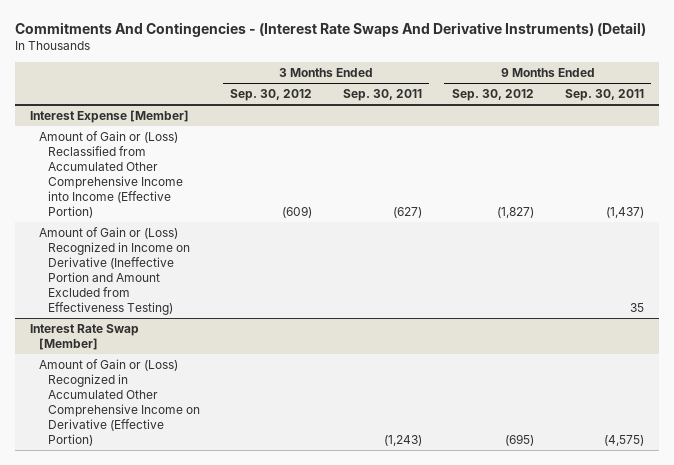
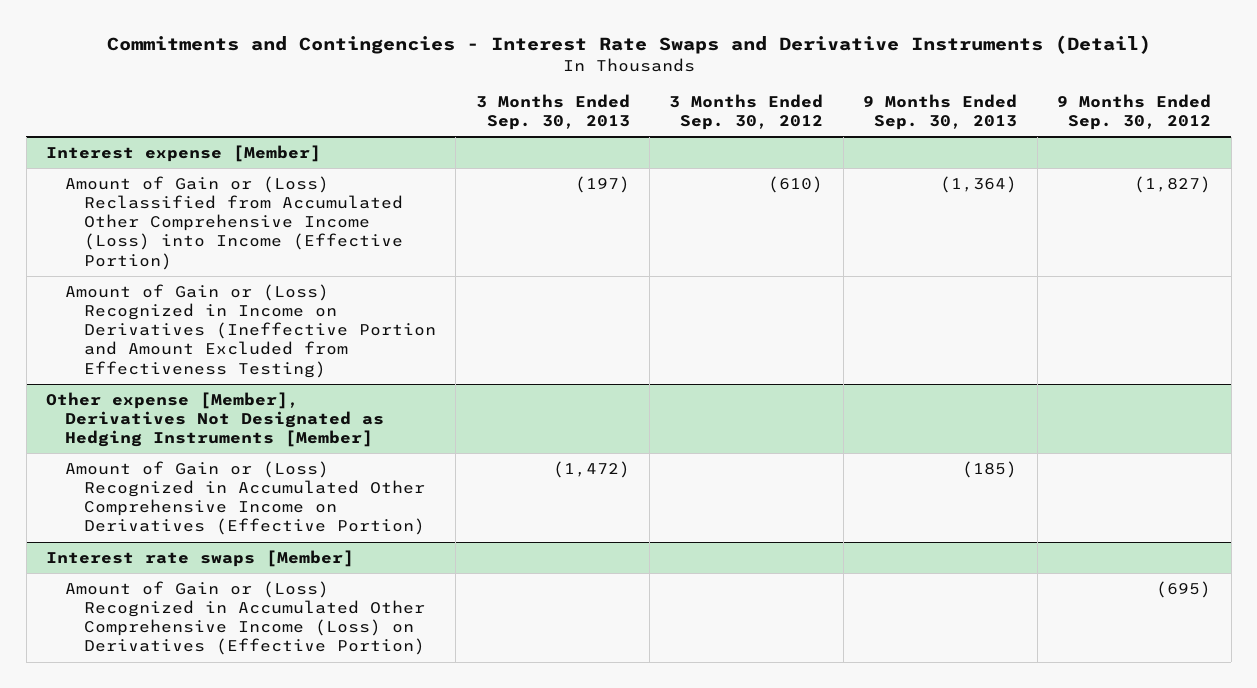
[15,21,647,37] Commitments And Contingencies - (Interest Rate Swaps And Derivative Instruments) (Detail) -> [106,34,1151,54] Commitments and Contingencies - Interest Rate Swaps and Derivative Instruments (Detail)
[342,88,422,101] Sep. 30, 2011 -> none
[564,88,644,101] Sep. 30, 2011 -> none
none -> [475,93,630,130] 3 Months Ended Sep. 30, 2013
none -> [863,93,1018,130] 9 Months Ended Sep. 30, 2013
[30,109,190,123] Interest Expense [Member] -> [46,144,322,162] Interest expense [Member]
[39,130,183,218] Amount of Gain or (Loss) Reclassified from Accumulated Other Comprehensive Income into Income (Effective Portion) -> [64,175,403,270] Amount of Gain or (Loss) Reclassified from Accumulated Other Comprehensive Income (Loss) into Income (Effective Portion)
[282,205,313,218] (609) -> [768,175,824,193] (610)
[39,226,190,315] Amount of Gain or (Loss) Recognized in Income on Derivative (Ineffective Portion and Amount Excluded from Effectiveness Testing) -> [64,283,436,378] Amount of Gain or (Loss) Recognized in Income on Derivatives (Ineffective Portion and Amount Excluded from Effectiveness Testing)
none -> [46,391,384,448] Other expense [Member], Derivatives Not Designated as Hedging Instruments [Member]
none -> [64,460,425,536] Amount of Gain or (Loss) Recognized in Accumulated Other Comprehensive Income on Derivatives (Effective Portion)
[30,323,140,350] Interest Rate Swap [Member] -> [46,549,355,567] Interest rate swaps [Member]
[39,358,200,446] Amount of Gain or (Loss) Recognized in Accumulated Other Comprehensive Income on Derivative (Effective Portion) -> [64,580,425,656] Amount of Gain or (Loss) Recognized in Accumulated Other Comprehensive Income (Loss) on Derivatives (Effective Portion)

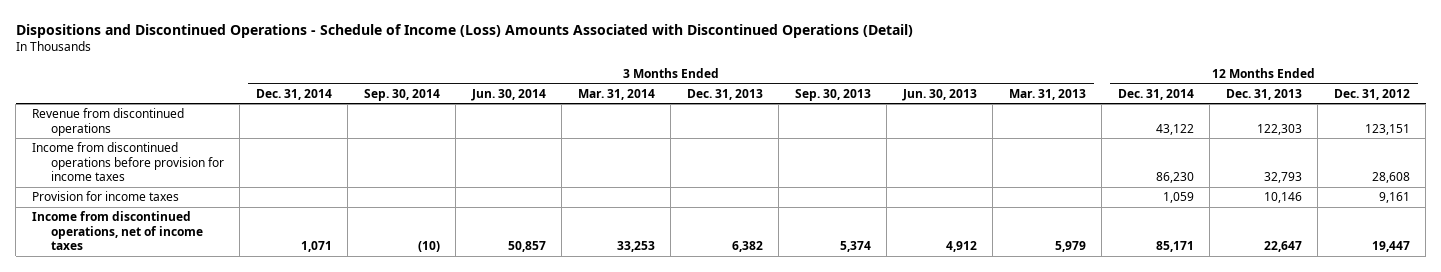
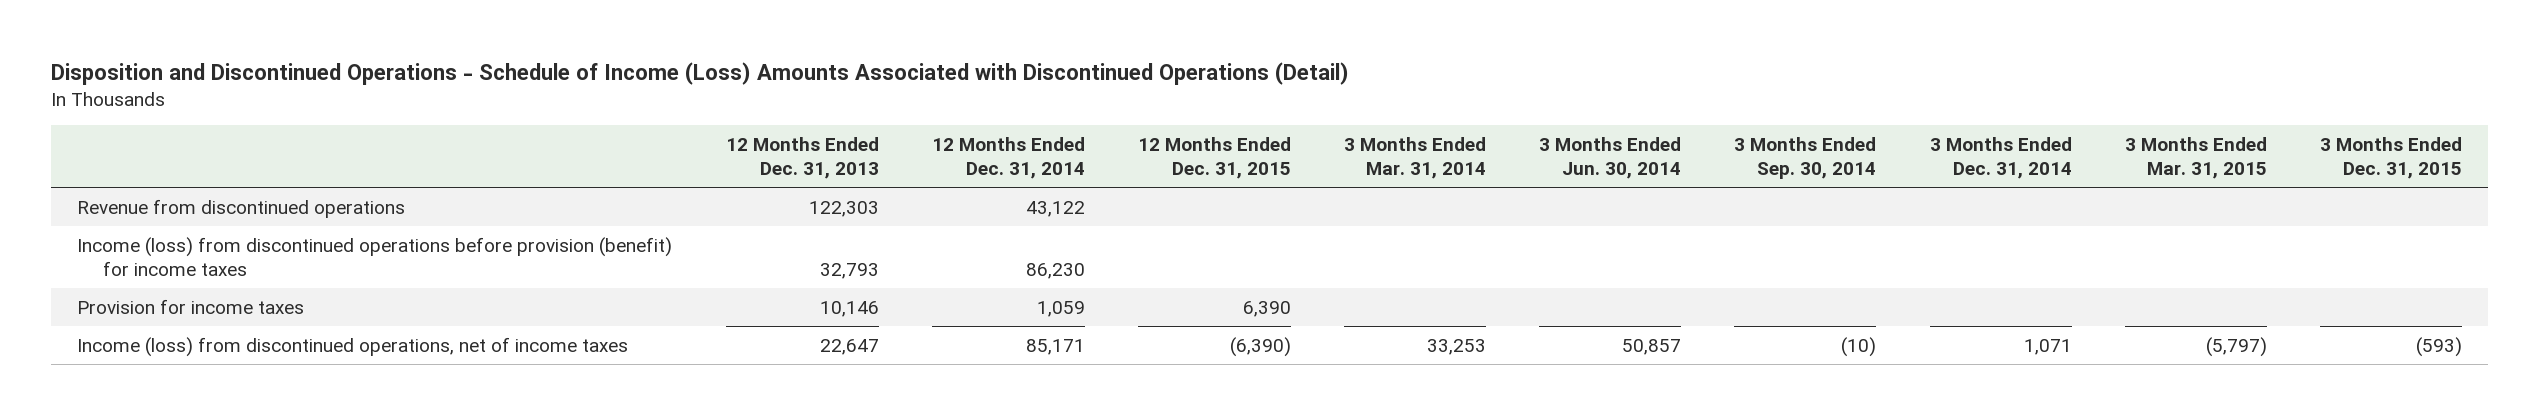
[15,23,913,38] Dispositions and Discontinued Operations - Schedule of Income (Loss) Amounts Associated with Discontinued Operations (Detail) -> [50,62,1349,86] Disposition and Discontinued Operations - Schedule of Income (Loss) Amounts Associated with Discontinued Operations (Detail)
[686,88,763,100] Dec. 31, 2013 -> none
[794,88,871,101] Sep. 30, 2013 -> none
[901,88,977,101] Jun. 30, 2013 -> none
[1008,88,1086,100] Mar. 31, 2013 -> none
[1333,88,1410,100] Dec. 31, 2012 -> none
none -> [1137,137,1291,179] 12 Months Ended Dec. 31, 2015
none -> [2124,137,2267,179] 3 Months Ended Mar. 31, 2015
none -> [2319,137,2462,179] 3 Months Ended Dec. 31, 2015
[31,142,224,182] Income from discontinued operations before provision for income taxes -> [77,236,673,276] Income (loss) from discontinued operations before provision (benefit) for income taxes
[31,211,203,251] Income from discontinued operations, net of income taxes -> [77,336,629,357] Income (loss) from discontinued operations, net of income taxes

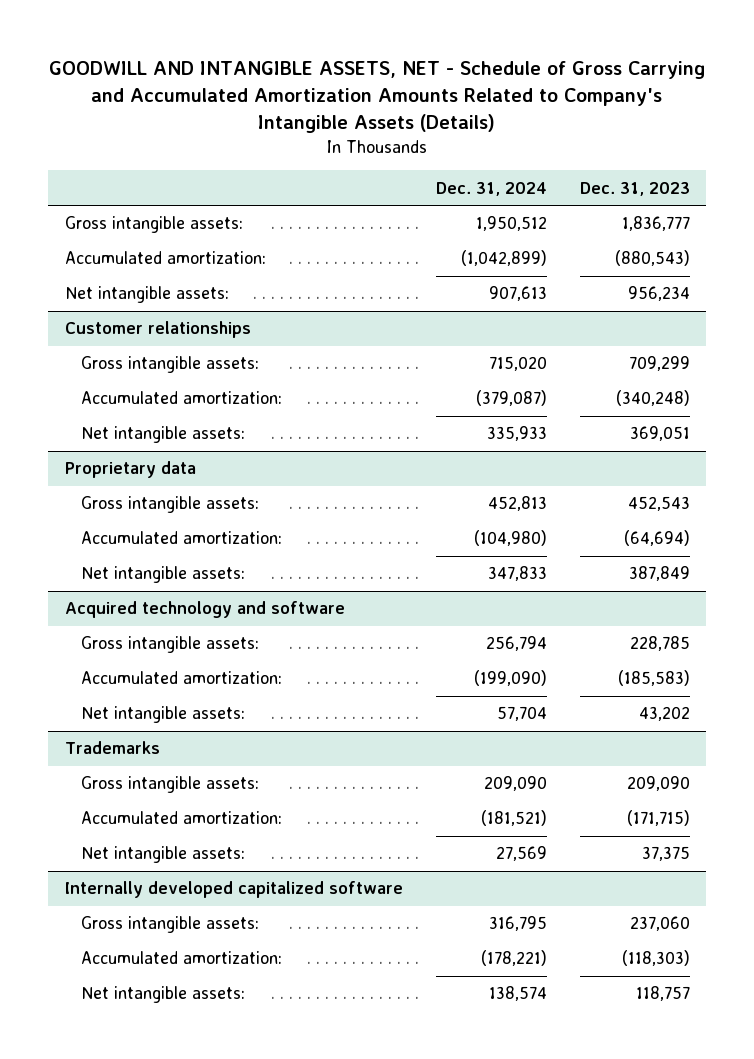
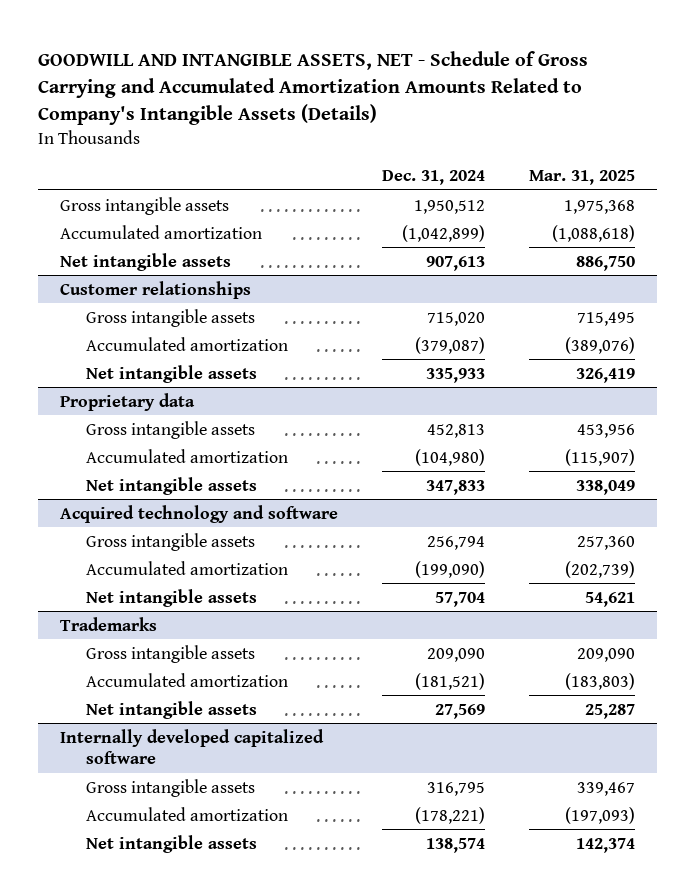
[579,181,690,196] Dec. 31, 2023 -> none
none -> [528,169,635,185] Mar. 31, 2025
[64,216,243,234] Gross intangible assets: -> [60,196,230,215] Gross intangible assets
[64,251,266,265] Accumulated amortization: -> [60,224,263,239] Accumulated amortization
[64,286,229,304] Net intangible assets: -> [60,252,232,271] Net intangible assets
[81,356,260,374] Gross intangible assets: -> [85,308,255,327] Gross intangible assets
[81,391,283,405] Accumulated amortization: -> [85,336,288,351] Accumulated amortization
[81,426,246,444] Net intangible assets: -> [85,364,257,383] Net intangible assets
[81,496,260,514] Gross intangible assets: -> [85,420,255,439] Gross intangible assets
[81,531,283,545] Accumulated amortization: -> [85,448,288,463] Accumulated amortization
[81,566,246,584] Net intangible assets: -> [85,476,257,495] Net intangible assets
[81,636,260,654] Gross intangible assets: -> [85,532,255,551] Gross intangible assets
[81,671,283,685] Accumulated amortization: -> [85,560,288,575] Accumulated amortization
[81,706,246,724] Net intangible assets: -> [85,588,257,607] Net intangible assets
[81,776,260,794] Gross intangible assets: -> [85,644,255,663] Gross intangible assets
[81,811,283,825] Accumulated amortization: -> [85,672,288,687] Accumulated amortization
[81,846,246,864] Net intangible assets: -> [85,700,257,719] Net intangible assets
[81,916,260,934] Gross intangible assets: -> [85,778,255,797] Gross intangible assets
[81,951,283,965] Accumulated amortization: -> [85,806,288,821] Accumulated amortization
[81,986,246,1004] Net intangible assets: -> [85,834,257,853] Net intangible assets

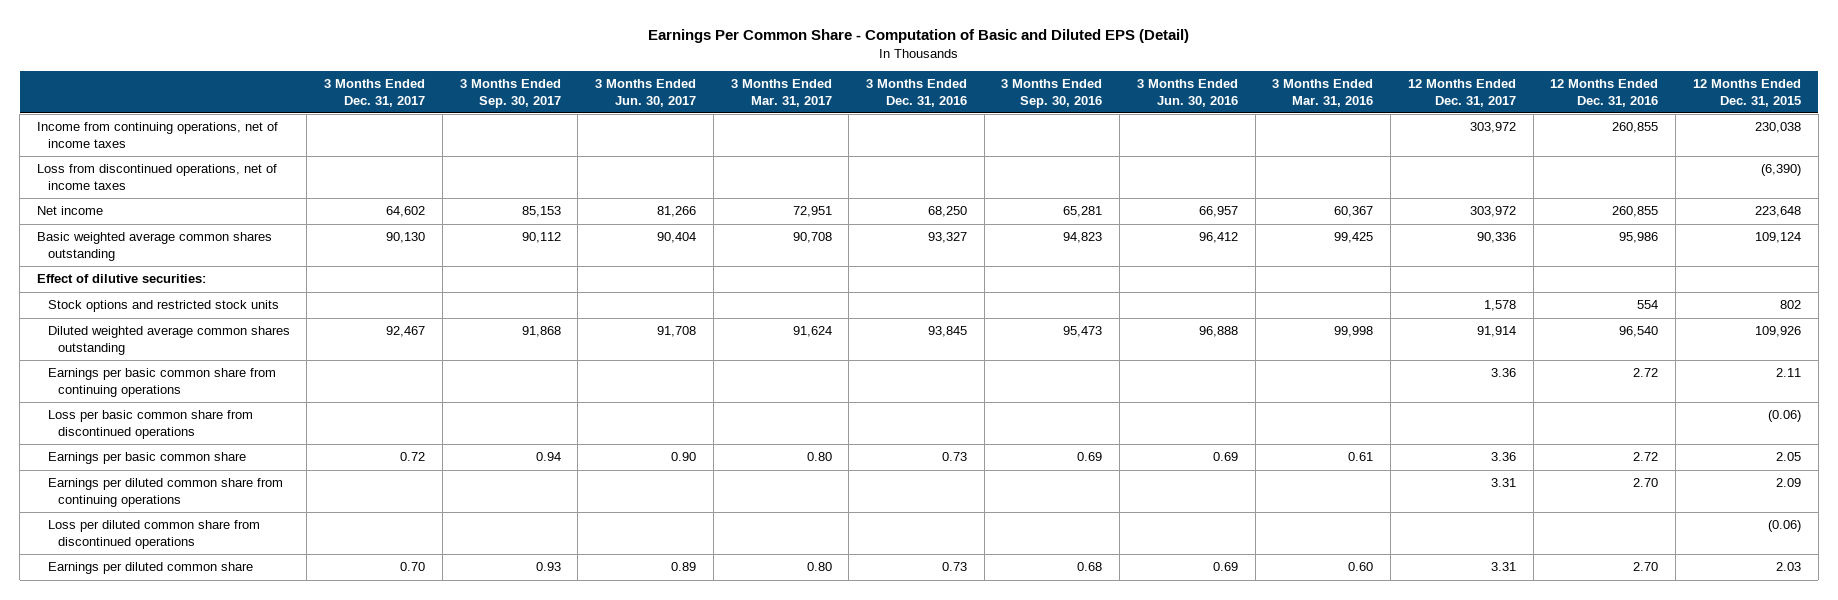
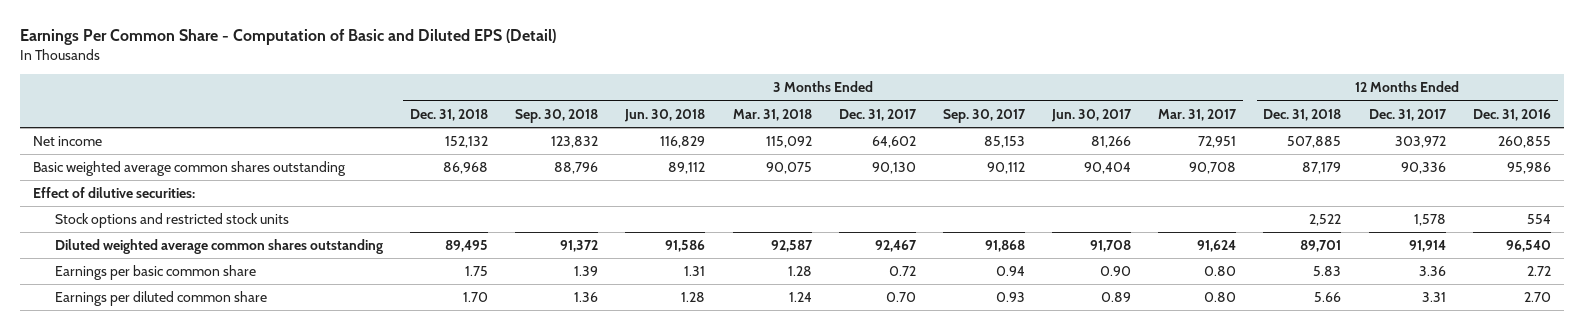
[866,78,968,107] 3 Months Ended Dec. 31, 2016 -> none
[1001,78,1103,108] 3 Months Ended Sep. 30, 2016 -> none
[1136,78,1238,107] 3 Months Ended Jun. 30, 2016 -> none
[1272,78,1374,107] 3 Months Ended Mar. 31, 2016 -> none
[1692,78,1801,107] 12 Months Ended Dec. 31, 2015 -> none
none -> [410,108,489,121] Dec. 31, 2018
none -> [515,108,599,123] Sep. 30, 2018
none -> [624,108,706,122] Jun. 30, 2018
none -> [732,108,812,121] Mar. 31, 2018
none -> [1263,108,1342,121] Dec. 31, 2018
[37,122,279,148] Income from continuing operations, net of income taxes -> none
[37,164,278,190] Loss from discontinued operations, net of income taxes -> none
[47,368,276,397] Earnings per basic common share from continuing operations -> none
[47,410,253,439] Loss per basic common share from discontinued operations -> none
[47,478,283,507] Earnings per diluted common share from continuing operations -> none
[47,520,260,549] Loss per diluted common share from discontinued operations -> none

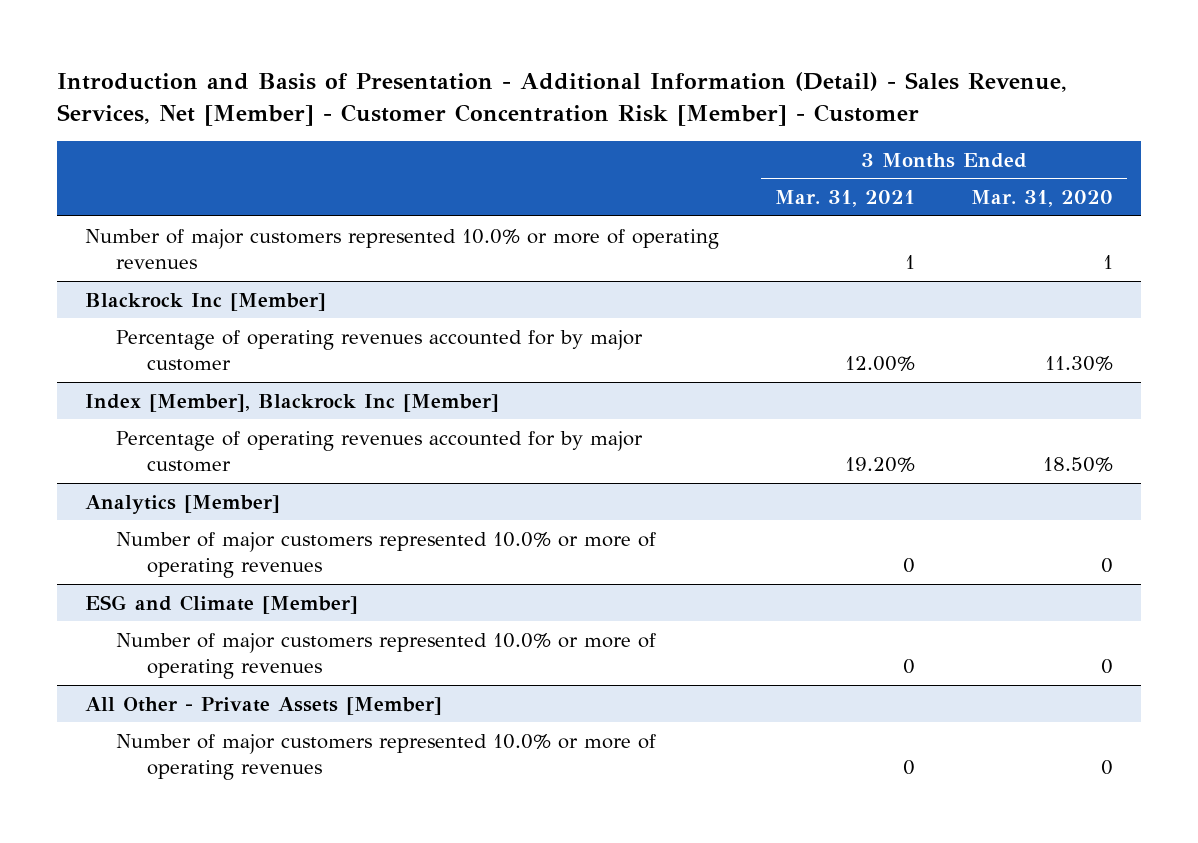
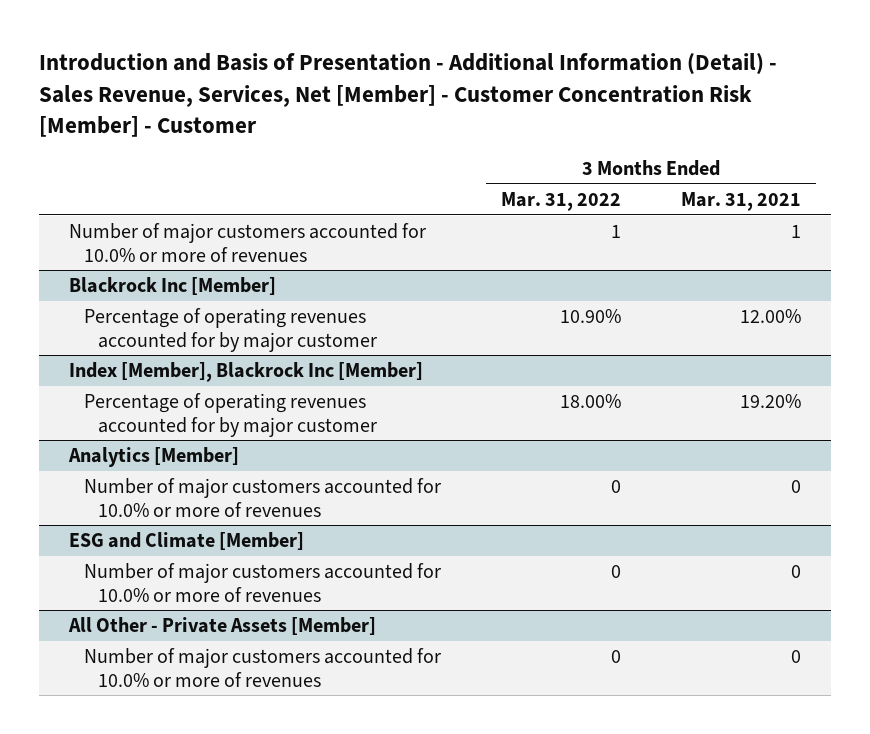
[971,190,1114,208] Mar. 31, 2020 -> none
none -> [500,192,621,212] Mar. 31, 2022
[84,228,719,269] Number of major customers represented 10.0% or more of operating revenues -> [69,223,427,262] Number of major customers accounted for 10.0% or more of revenues
[115,531,656,578] Number of major customers represented 10.0% or more of operating revenues -> [83,478,441,517] Number of major customers accounted for 10.0% or more of revenues
[115,632,656,679] Number of major customers represented 10.0% or more of operating revenues -> [83,563,441,602] Number of major customers accounted for 10.0% or more of revenues
[115,733,656,780] Number of major customers represented 10.0% or more of operating revenues -> [83,648,441,687] Number of major customers accounted for 10.0% or more of revenues

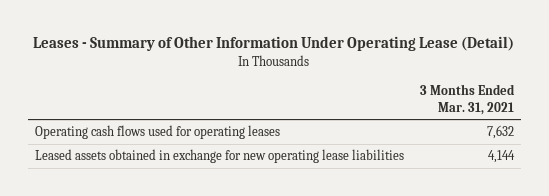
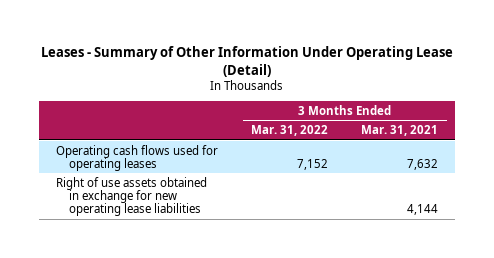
none -> [251,125,329,137] Mar. 31, 2022
[35,149,405,164] Leased assets obtained in exchange for new operating lease liabilities -> [55,176,207,217] Right of use assets obtained in exchange for new operating lease liabilities

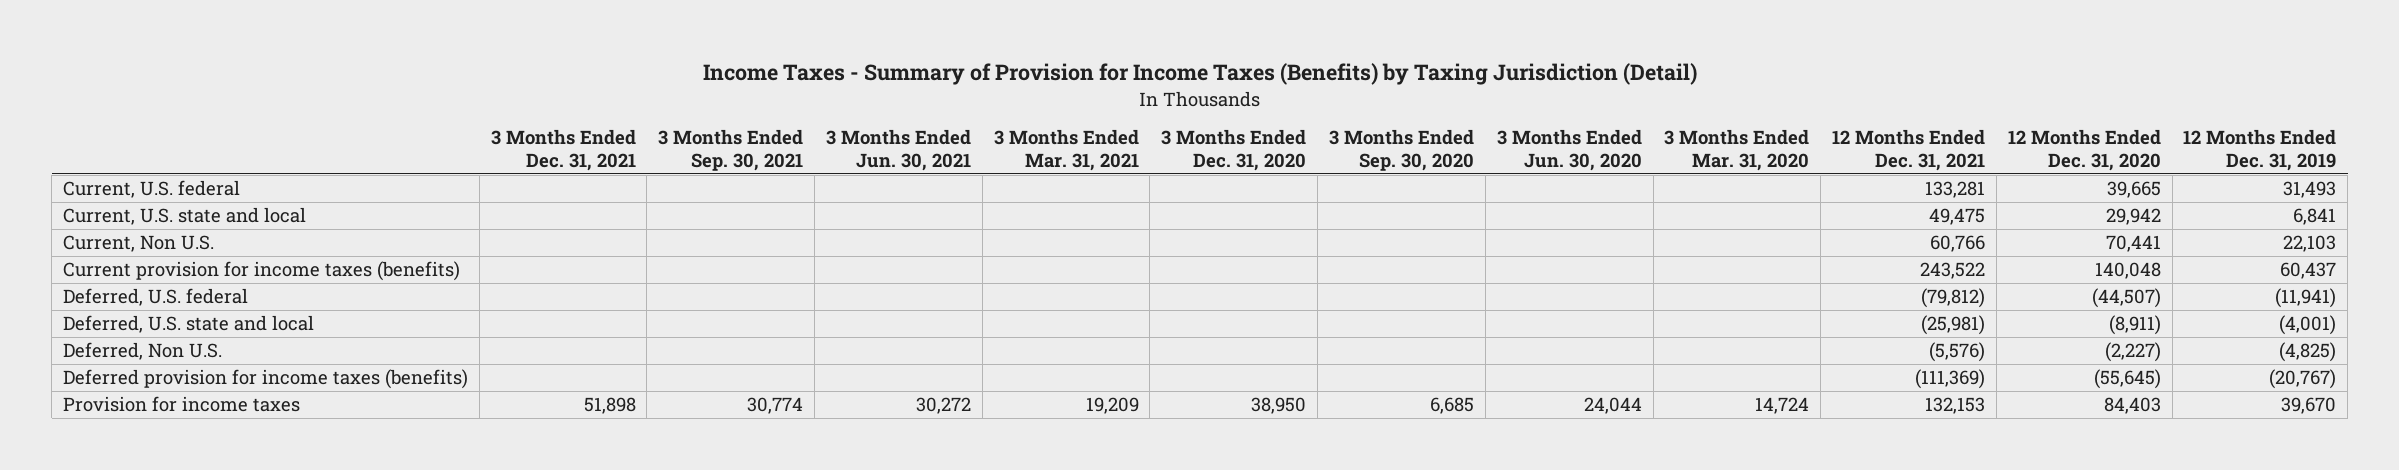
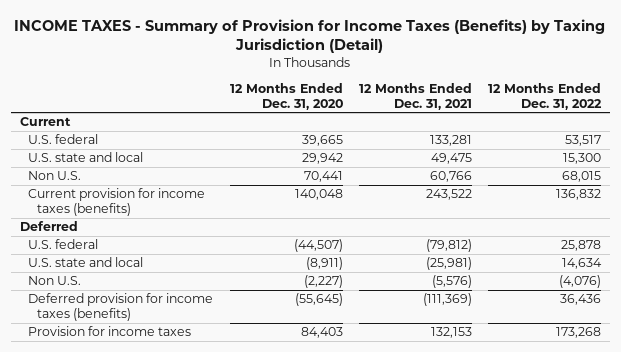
[702,63,1697,86] Income Taxes - Summary of Provision for Income Taxes (Benefits) by Taxing Jurisdiction (Detail) -> [14,18,606,54] INCOME TAXES - Summary of Provision for Income Taxes (Benefits) by Taxing Jurisdiction (Detail)
[490,129,636,171] 3 Months Ended Dec. 31, 2021 -> none
[658,129,804,171] 3 Months Ended Sep. 30, 2021 -> none
[825,129,971,171] 3 Months Ended Jun. 30, 2021 -> none
[993,129,1139,171] 3 Months Ended Mar. 31, 2021 -> none
[1161,129,1307,171] 3 Months Ended Dec. 31, 2020 -> none
[1328,129,1474,171] 3 Months Ended Sep. 30, 2020 -> none
[1496,129,1642,171] 3 Months Ended Jun. 30, 2020 -> none
[1664,129,1810,171] 3 Months Ended Mar. 31, 2020 -> none
[2183,129,2337,171] 12 Months Ended Dec. 31, 2019 -> none
none -> [488,82,603,110] 12 Months Ended Dec. 31, 2022
none -> [19,117,71,127] Current
[62,180,240,199] Current, U.S. federal -> [28,134,99,145] U.S. federal
[62,207,306,226] Current, U.S. state and local -> [28,152,144,163] U.S. state and local
[62,235,214,253] Current, Non U.S. -> [28,171,82,181] Non U.S.
none -> [19,221,78,232] Deferred
[62,288,248,307] Deferred, U.S. federal -> [28,239,99,250] U.S. federal
[62,315,314,334] Deferred, U.S. state and local -> [28,257,144,268] U.S. state and local
[62,342,222,361] Deferred, Non U.S. -> [28,276,82,286] Non U.S.

